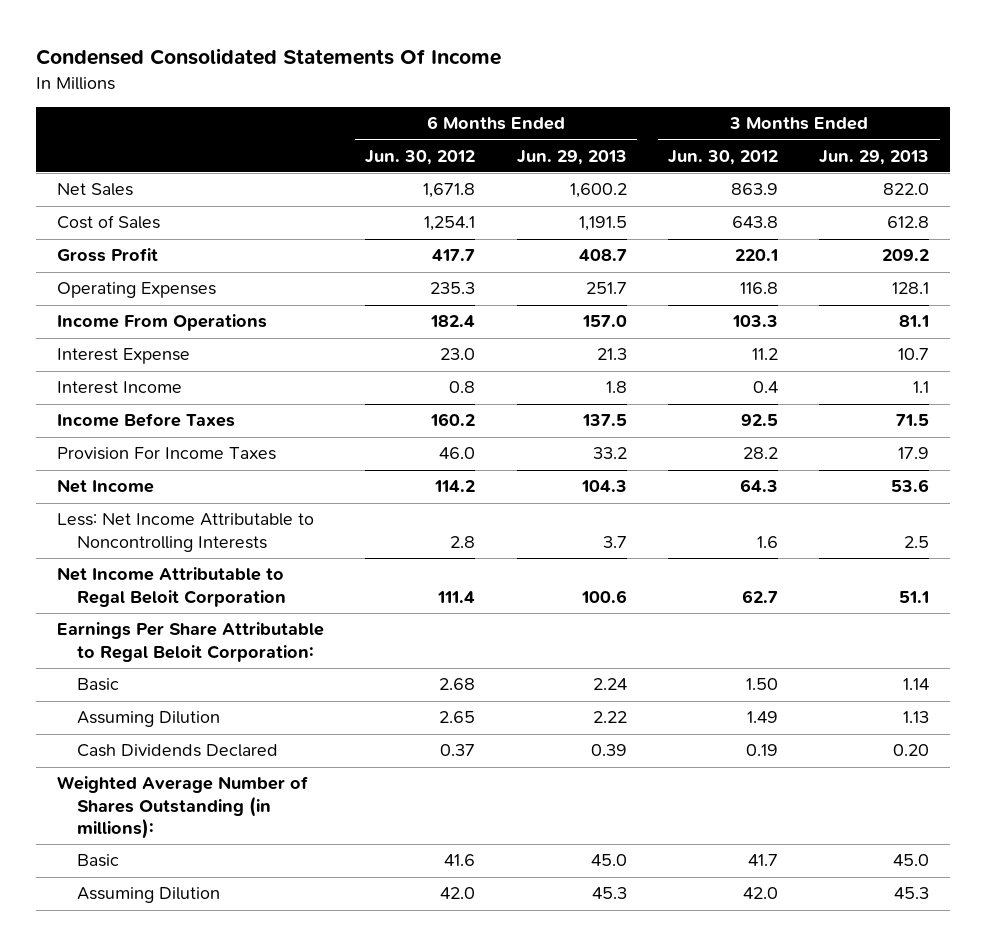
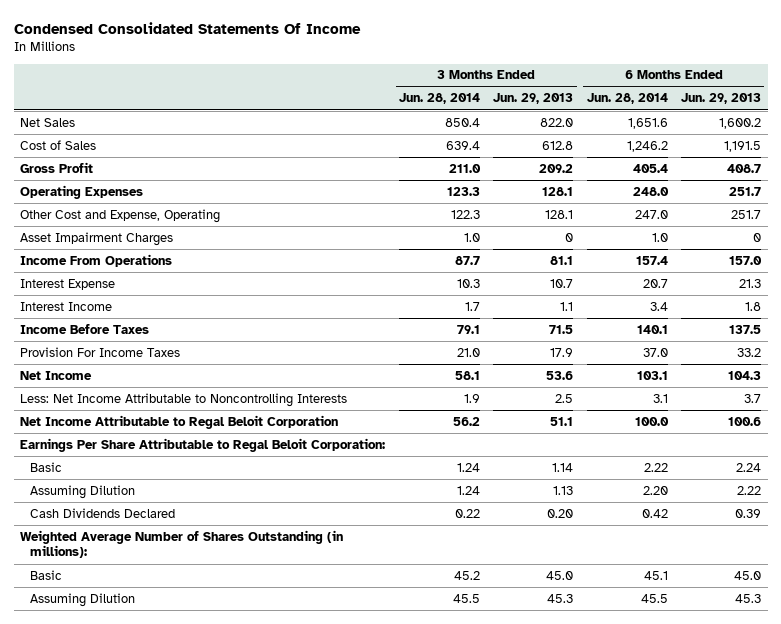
[365,149,476,165] Jun. 30, 2012 -> none
[667,149,778,165] Jun. 30, 2012 -> none
none -> [398,93,480,105] Jun. 28, 2014
none -> [586,93,668,105] Jun. 28, 2014
none -> [20,208,221,223] Other Cost and Expense, Operating
none -> [20,231,174,246] Asset Impairment Charges

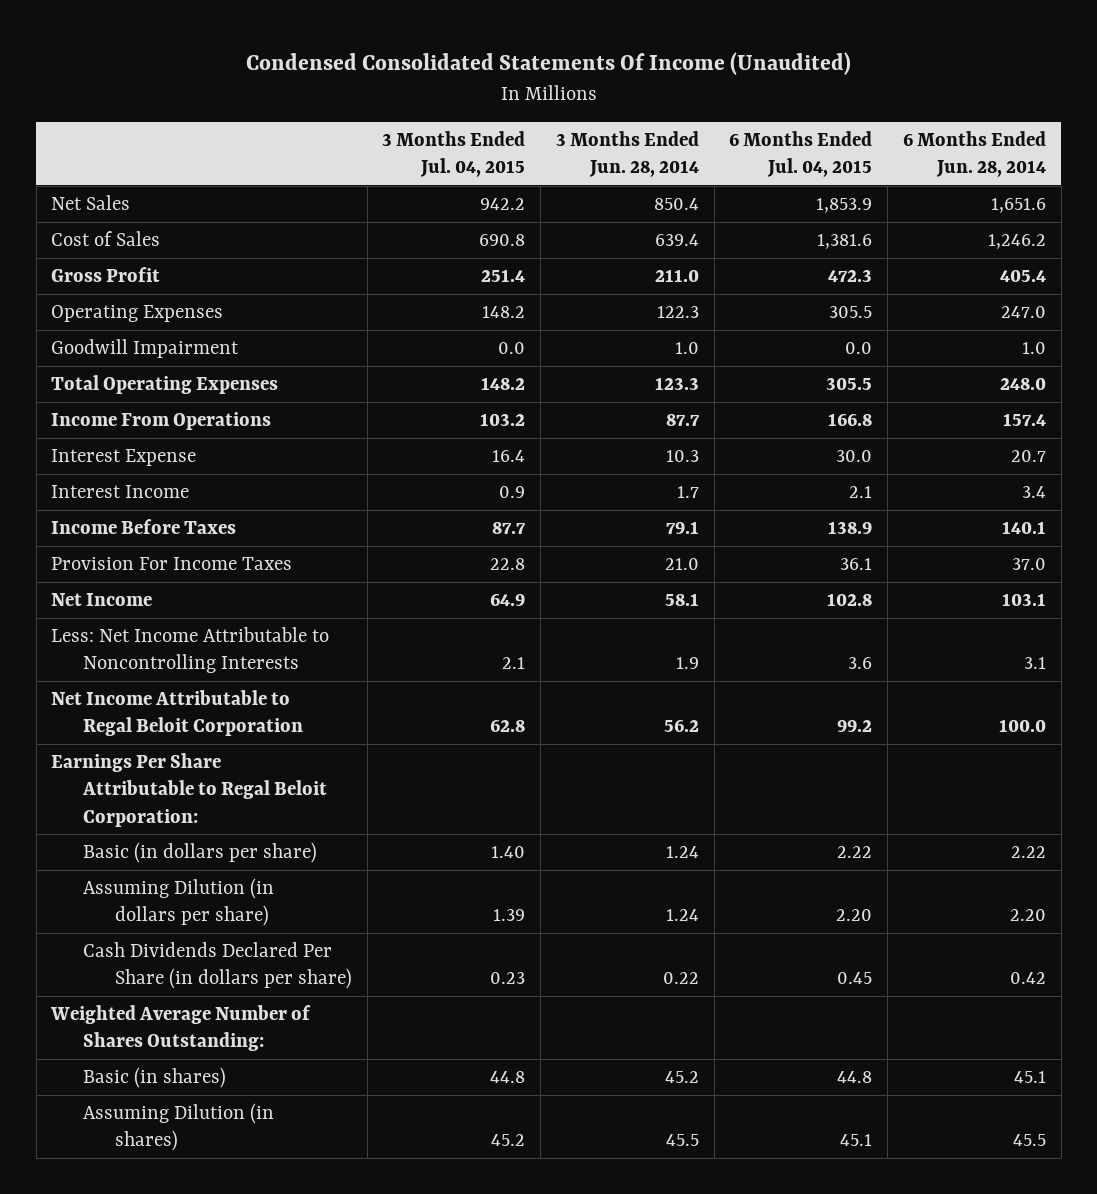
[13,21,361,34] Condensed Consolidated Statements Of Income -> [245,52,851,76] Condensed Consolidated Statements Of Income (Unaudited)
[493,93,574,105] Jun. 29, 2013 -> none
[680,93,761,105] Jun. 29, 2013 -> none
none -> [382,130,526,177] 3 Months Ended Jul. 04, 2015
none -> [729,130,873,177] 6 Months Ended Jul. 04, 2015
[20,208,221,223] Other Cost and Expense, Operating -> none
[446,186,480,196] 123.3 -> [656,306,699,319] 122.3
[632,186,669,196] 248.0 -> [1000,306,1046,319] 247.0
[20,231,174,246] Asset Impairment Charges -> [51,339,240,359] Goodwill Impairment
none -> [51,375,279,395] Total Operating Expenses
[30,461,63,472] Basic -> [83,842,318,864] Basic (in dollars per share)
[30,484,136,499] Assuming Dilution -> [83,878,275,927] Assuming Dilution (in dollars per share)
[30,507,176,518] Cash Dividends Declared -> [83,942,352,990] Cash Dividends Declared Per Share (in dollars per share)
[20,529,344,559] Weighted Average Number of Shares Outstanding (in millions): -> [50,1005,312,1052] Weighted Average Number of Shares Outstanding:
[30,569,63,580] Basic -> [83,1067,227,1089] Basic (in shares)
[30,592,136,607] Assuming Dilution -> [83,1103,275,1152] Assuming Dilution (in shares)

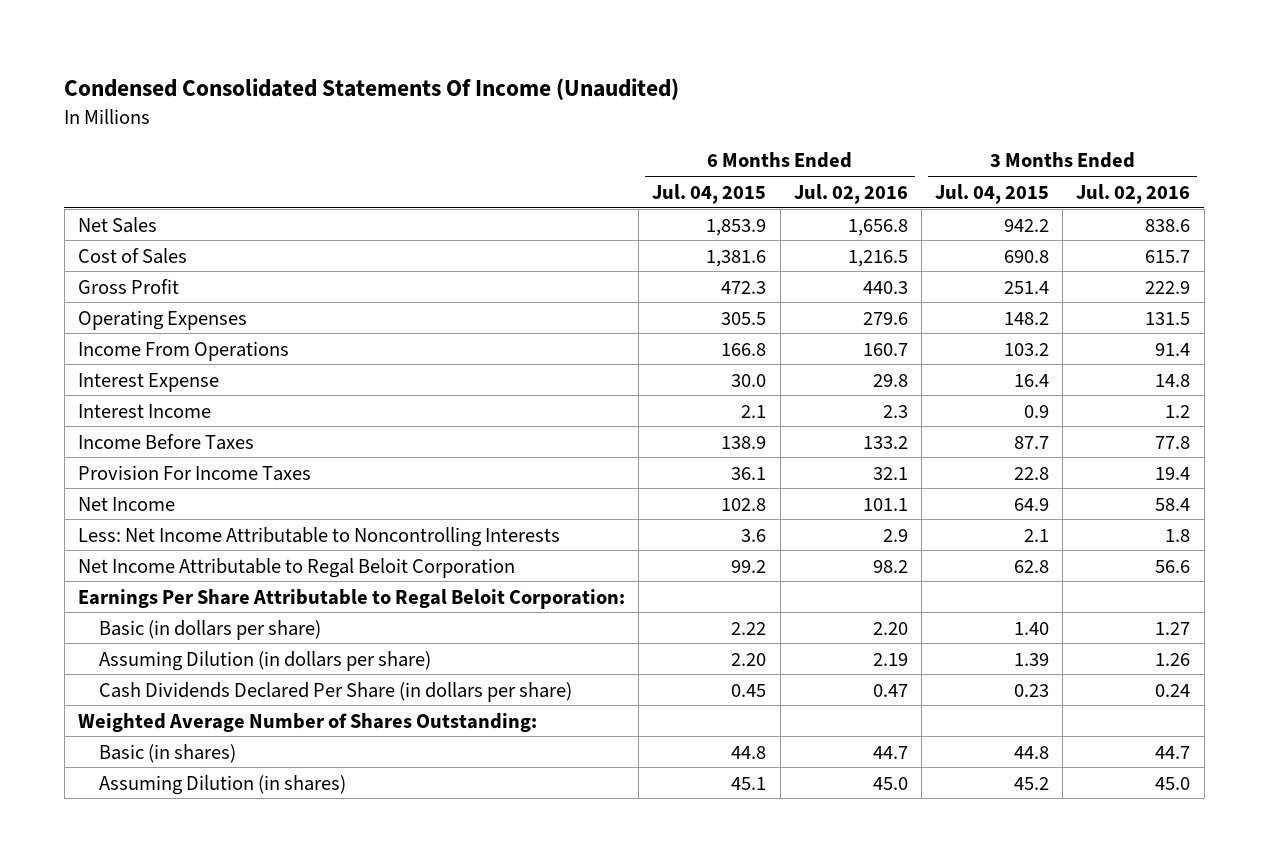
[555,130,699,177] 3 Months Ended Jun. 28, 2014 -> none
[902,130,1046,177] 6 Months Ended Jun. 28, 2014 -> none
none -> [793,183,908,204] Jul. 02, 2016
none -> [1076,183,1191,204] Jul. 02, 2016
[51,339,240,359] Goodwill Impairment -> none
[51,375,279,395] Total Operating Expenses -> none

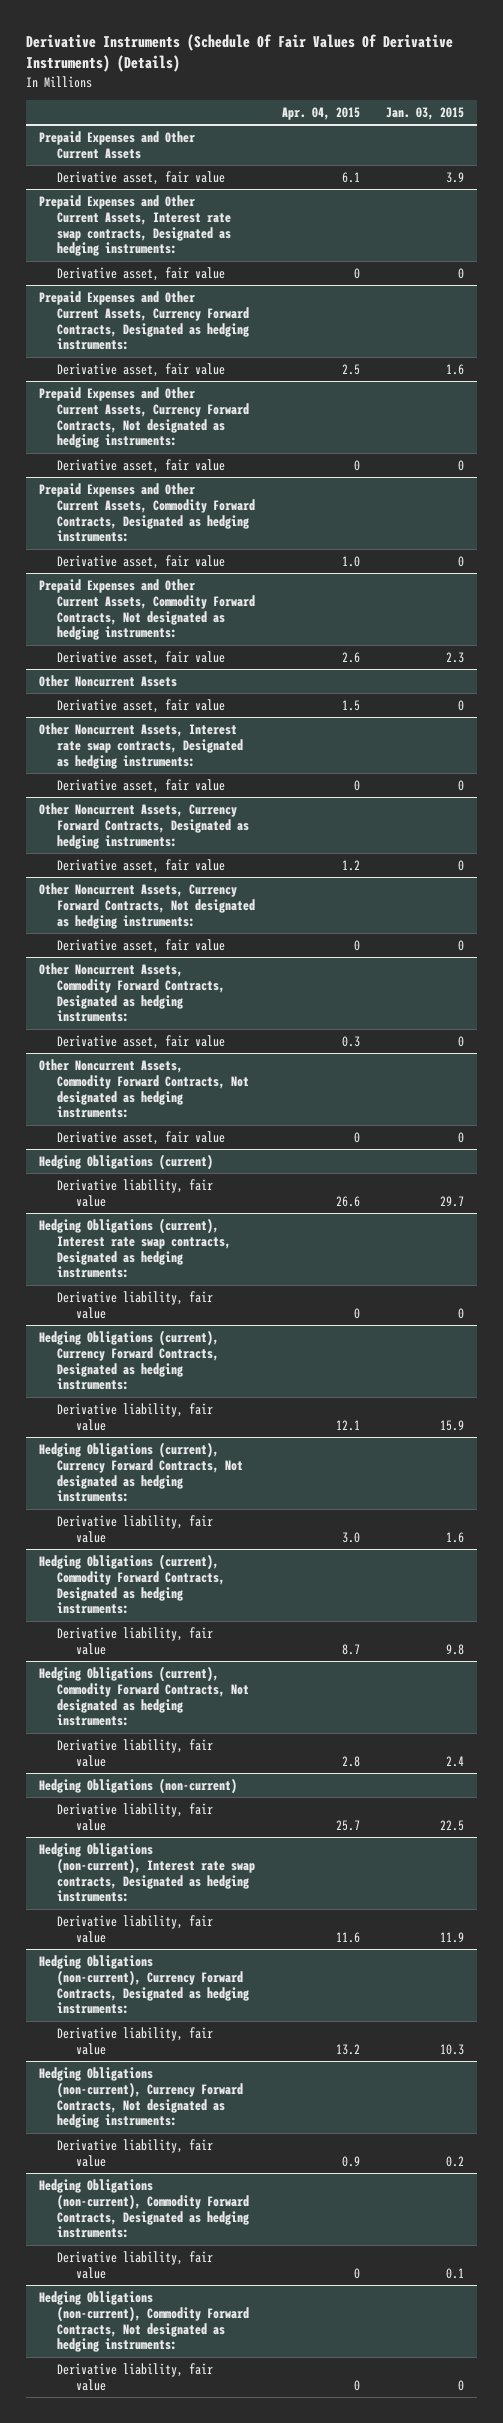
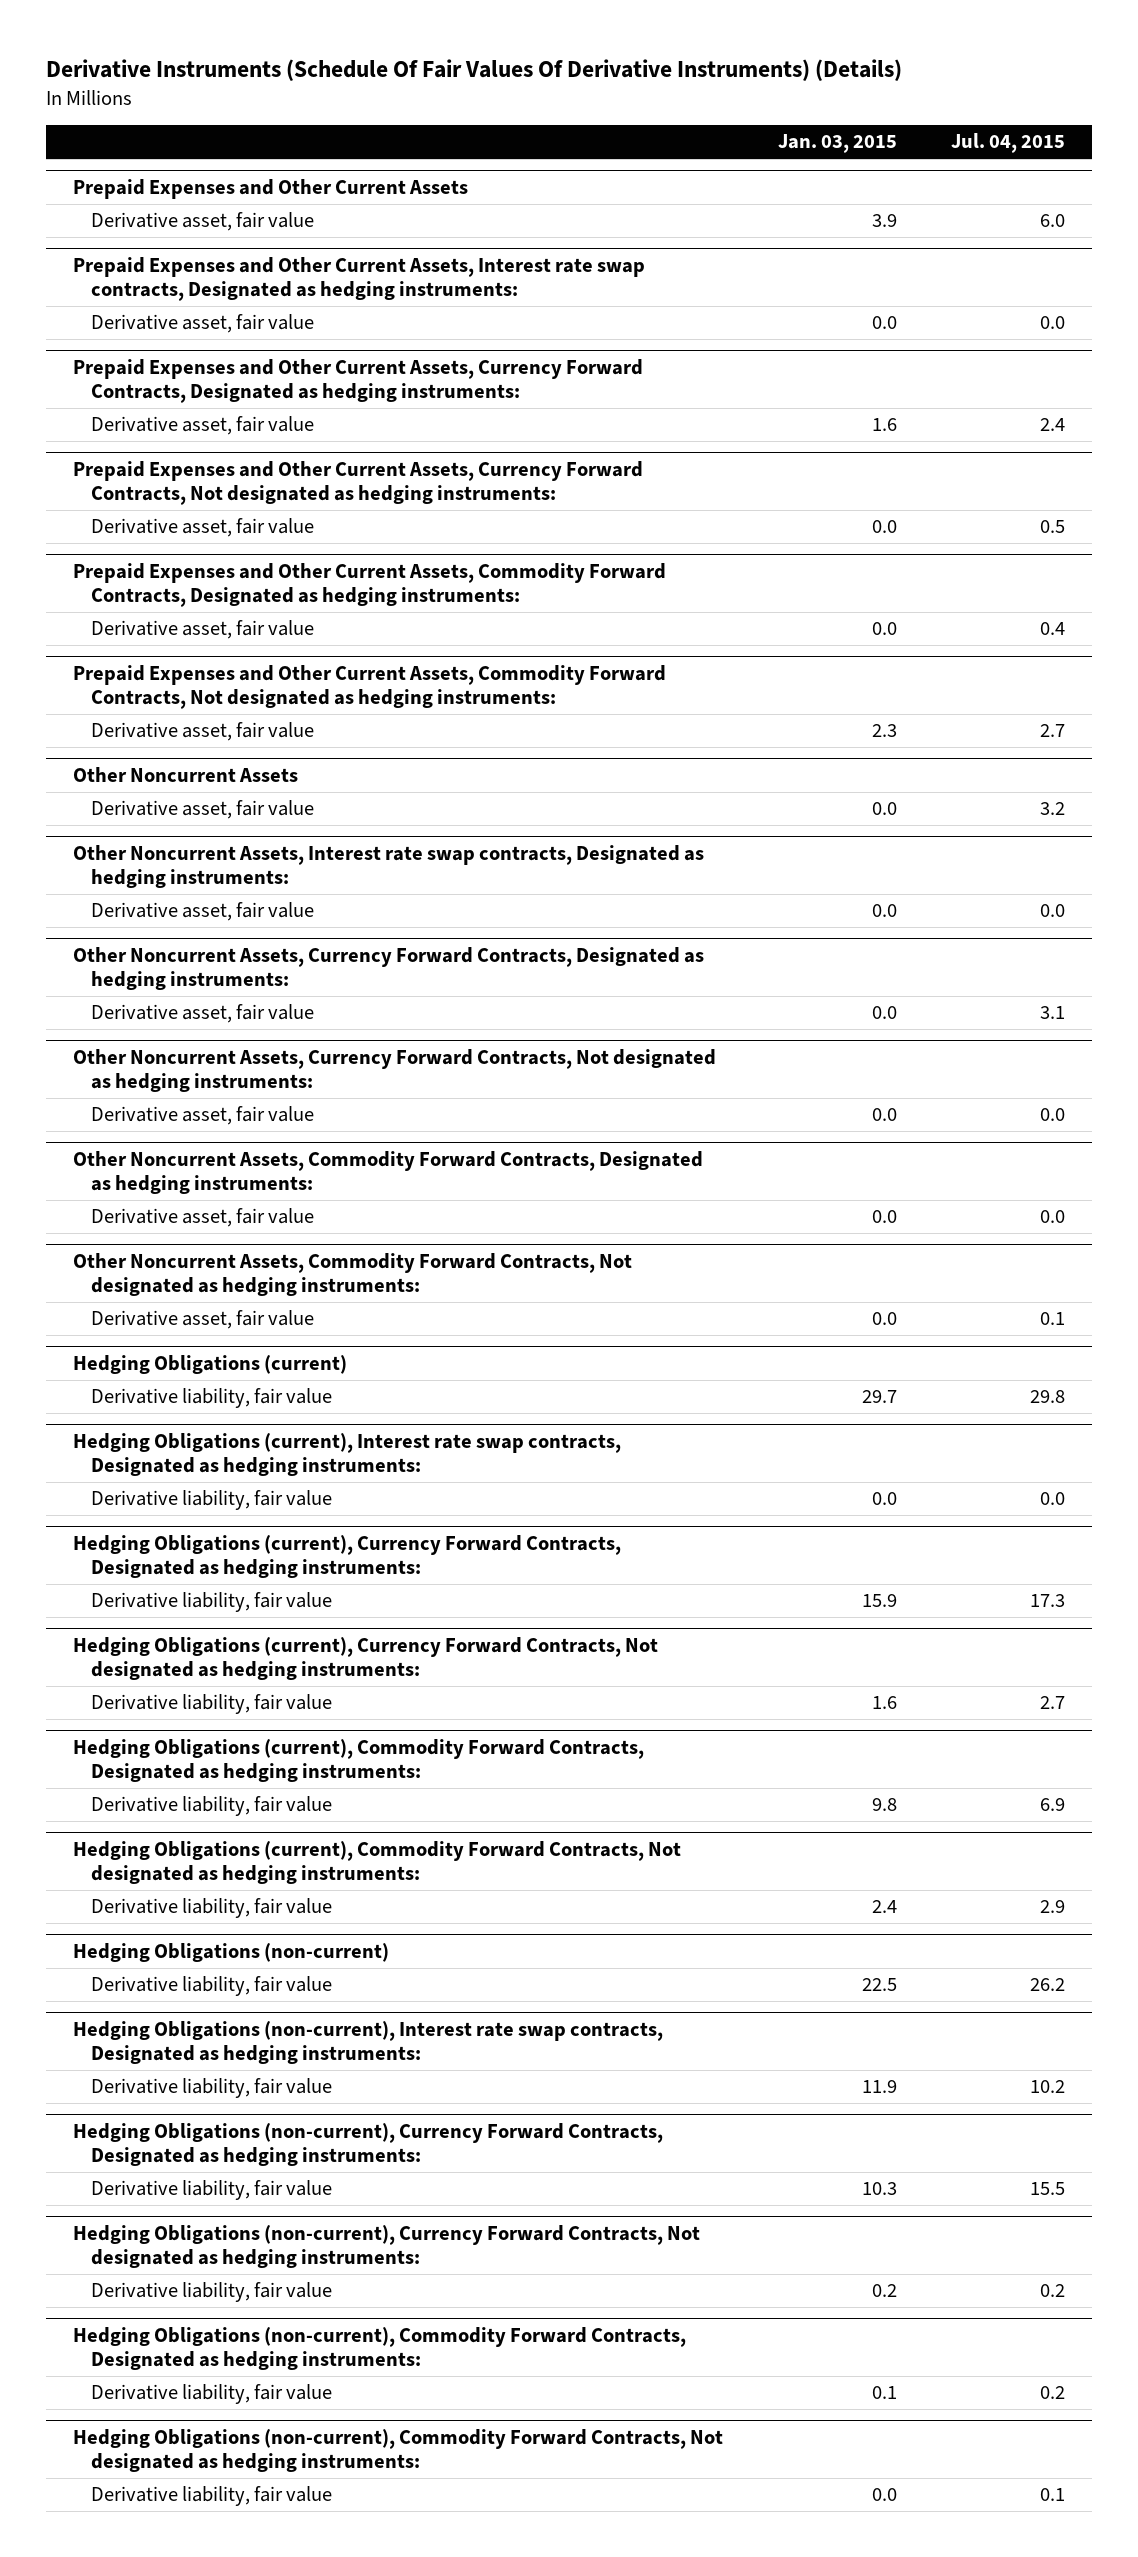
[281,106,360,120] Apr. 04, 2015 -> none
none -> [951,133,1066,154] Jul. 04, 2015
[458,267,465,279] 0 -> [871,316,897,330] 0.0
[458,459,465,471] 0 -> [871,520,897,534] 0.0
[458,555,465,567] 0 -> [871,622,897,636] 0.0
[458,699,465,711] 0 -> [871,802,897,816] 0.0
[458,779,465,791] 0 -> [871,904,897,918] 0.0
[458,859,465,871] 0 -> [871,1006,897,1020] 0.0
[458,939,465,951] 0 -> [871,1108,897,1122] 0.0
[458,1035,465,1047] 0 -> [871,1210,897,1224] 0.0
[458,1131,465,1143] 0 -> [871,1312,897,1326] 0.0
[458,1307,465,1319] 0 -> [871,1492,897,1506] 0.0
[458,2379,465,2391] 0 -> [871,2488,897,2502] 0.0

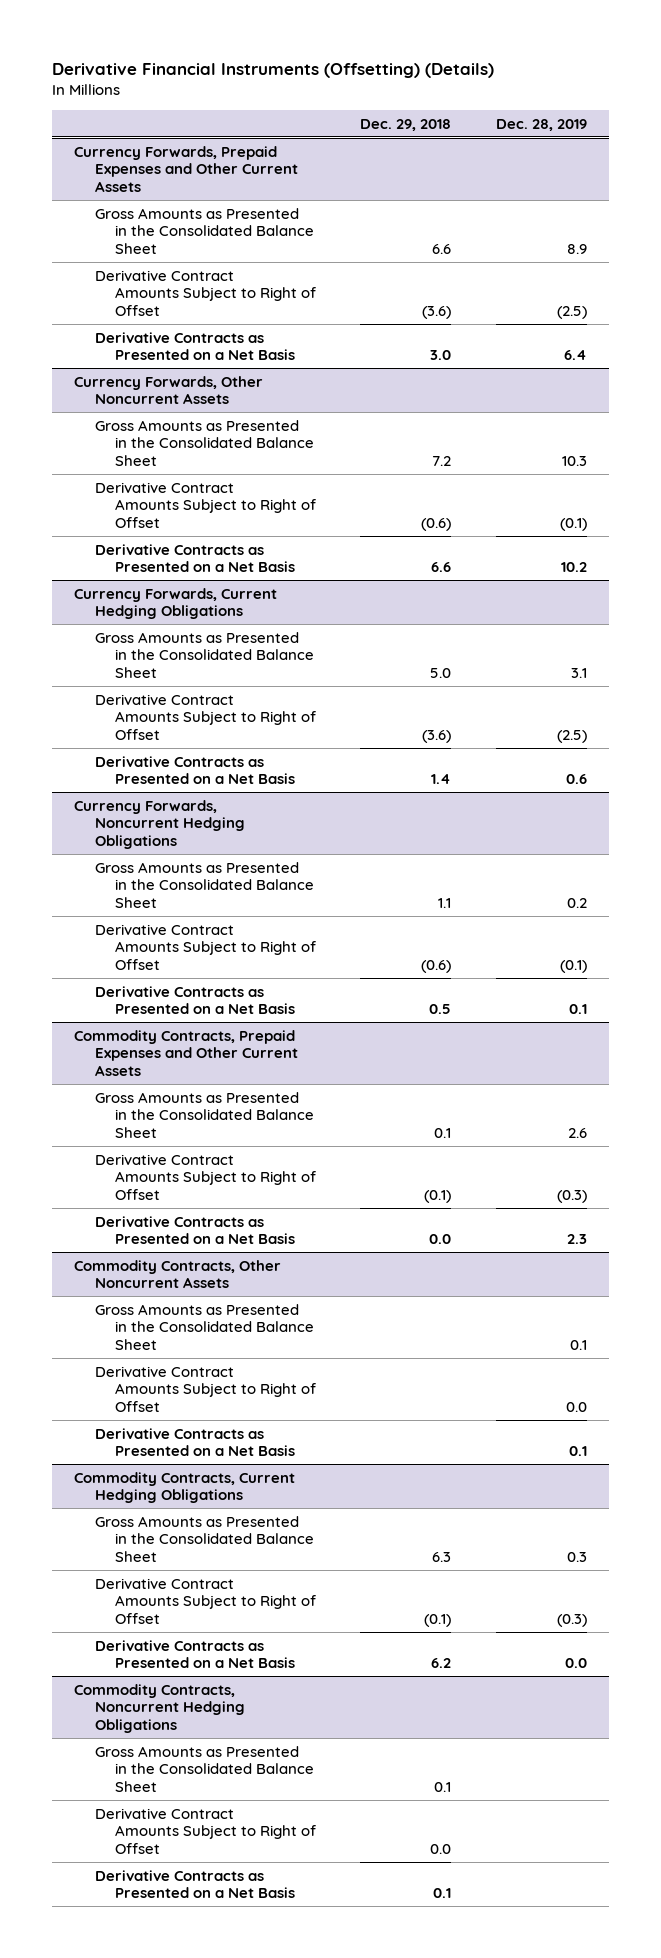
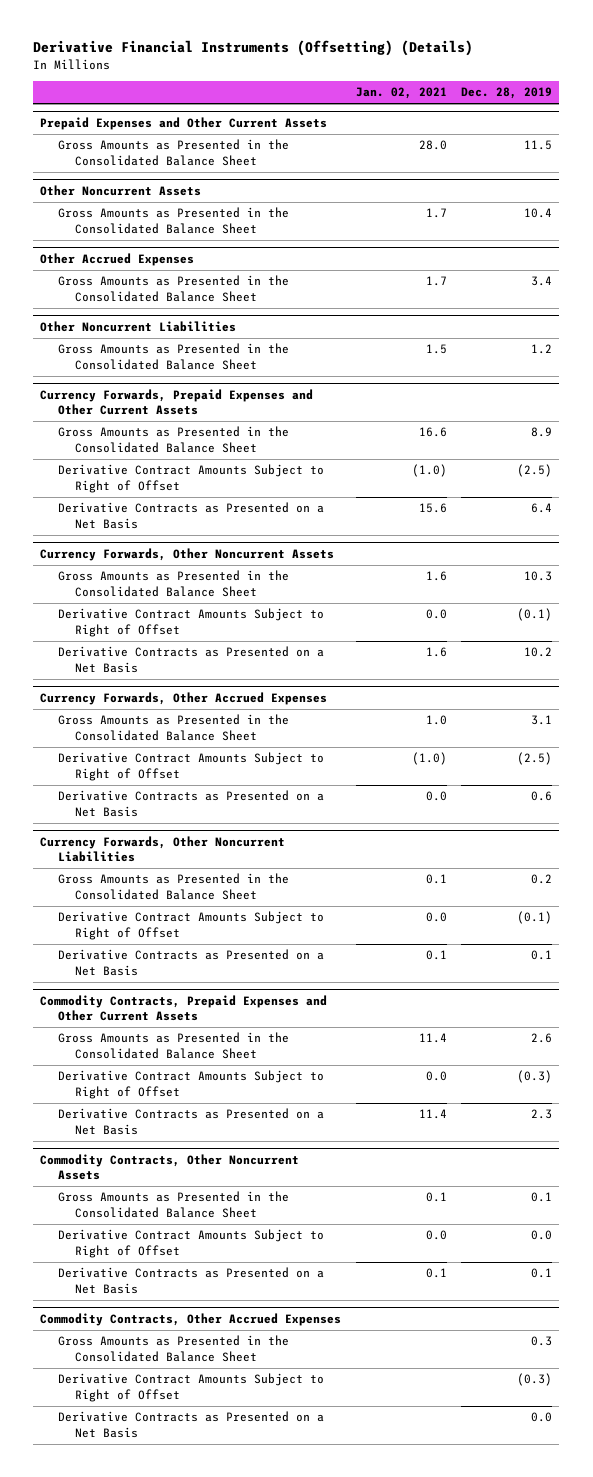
[360,118,452,131] Dec. 29, 2018 -> none
none -> [355,87,447,100] Jan. 02, 2021
none -> [40,117,328,131] Prepaid Expenses and Other Current Assets
none -> [57,139,289,166] Gross Amounts as Presented in the Consolidated Balance Sheet
none -> [40,185,202,197] Other Noncurrent Assets
none -> [57,207,289,234] Gross Amounts as Presented in the Consolidated Balance Sheet
none -> [40,253,195,267] Other Accrued Expenses
none -> [57,275,289,302] Gross Amounts as Presented in the Consolidated Balance Sheet
none -> [40,321,237,333] Other Noncurrent Liabilities
none -> [57,343,289,370] Gross Amounts as Presented in the Consolidated Balance Sheet
[74,587,278,620] Currency Forwards, Current Hedging Obligations -> none
none -> [40,692,328,706] Currency Forwards, Other Accrued Expenses
[74,799,245,849] Currency Forwards, Noncurrent Hedging Obligations -> none
none -> [40,836,286,863] Currency Forwards, Other Noncurrent Liabilities
[74,1471,296,1504] Commodity Contracts, Current Hedging Obligations -> none
none -> [40,1313,342,1327] Commodity Contracts, Other Accrued Expenses
[74,1683,245,1733] Commodity Contracts, Noncurrent Hedging Obligations -> none
[94,1745,314,1792] Gross Amounts as Presented in the Consolidated Balance Sheet -> none
[94,1807,316,1854] Derivative Contract Amounts Subject to Right of Offset -> none
[94,1869,295,1899] Derivative Contracts as Presented on a Net Basis -> none

